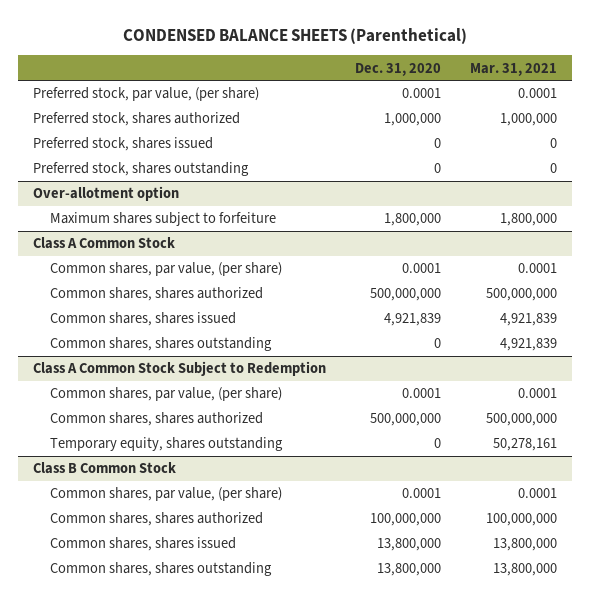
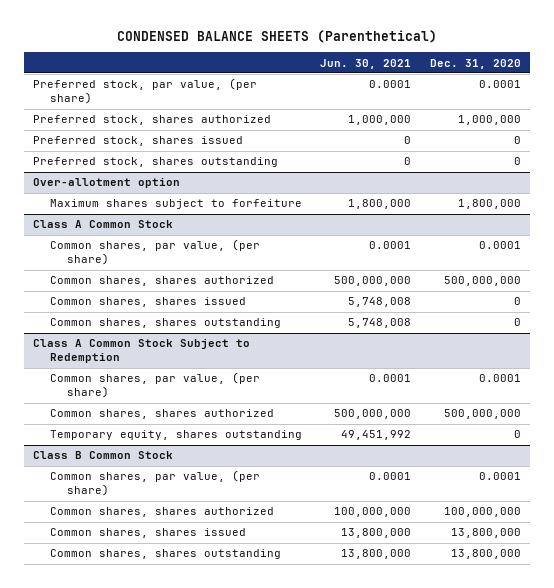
[470,62,558,76] Mar. 31, 2021 -> none
none -> [320,58,412,69] Jun. 30, 2021
[384,313,442,327] 4,921,839 -> [513,297,521,306] 0

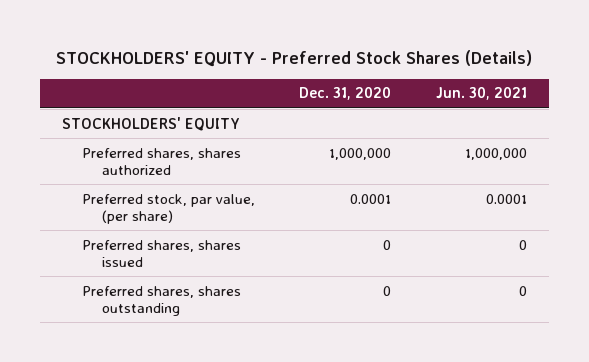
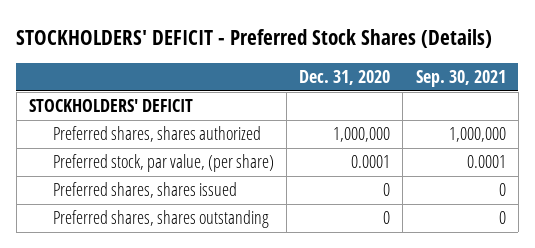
[56,49,533,67] STOCKHOLDERS' EQUITY - Preferred Stock Shares (Details) -> [16,28,493,48] STOCKHOLDERS' DEFICIT - Preferred Stock Shares (Details)
[435,87,527,101] Jun. 30, 2021 -> none
none -> [415,70,506,88] Sep. 30, 2021
[62,116,241,131] STOCKHOLDERS' EQUITY -> [29,99,194,113] STOCKHOLDERS' DEFICIT

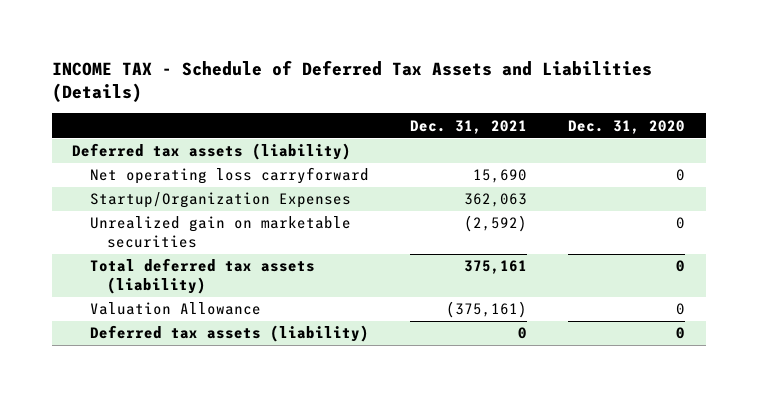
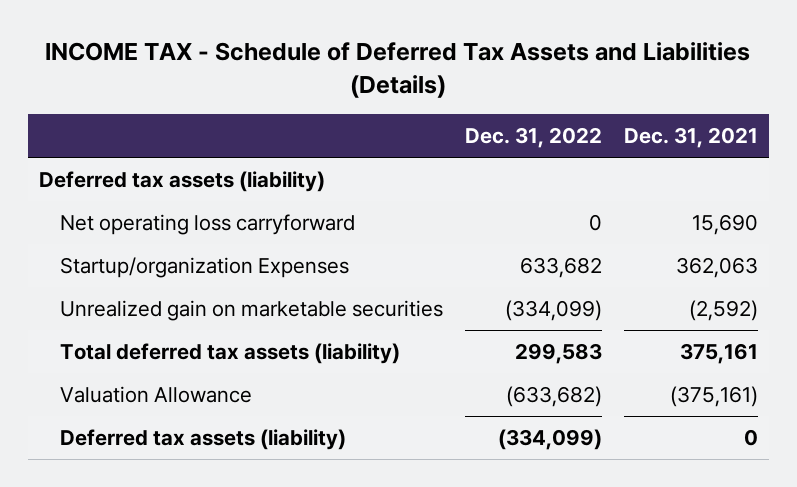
[568,119,686,134] Dec. 31, 2020 -> none
none -> [464,126,602,148] Dec. 31, 2022
[89,192,351,209] Startup/Organization Expenses -> [59,257,349,279] Startup/organization Expenses

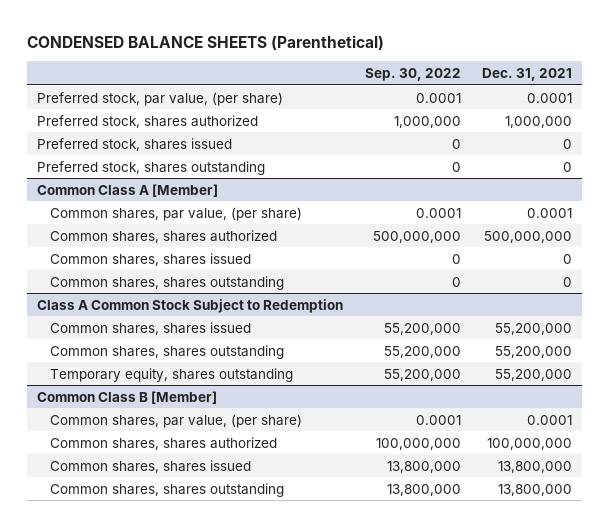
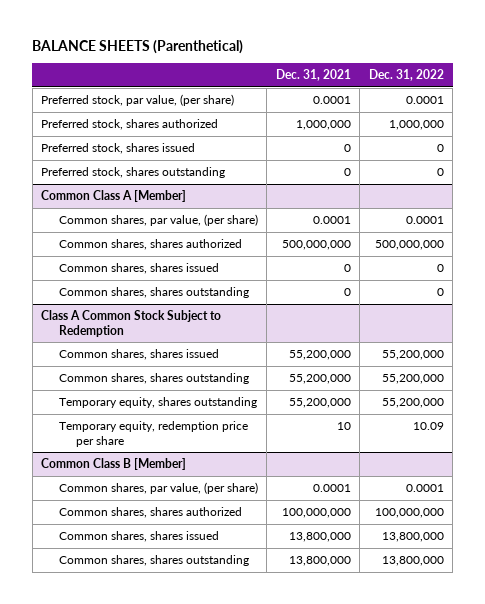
[26,34,384,51] CONDENSED BALANCE SHEETS (Parenthetical) -> [32,39,244,54] BALANCE SHEETS (Parenthetical)
[364,67,461,81] Sep. 30, 2022 -> none
none -> [368,69,444,82] Dec. 31, 2022
none -> [58,421,248,447] Temporary equity, redemption price per share

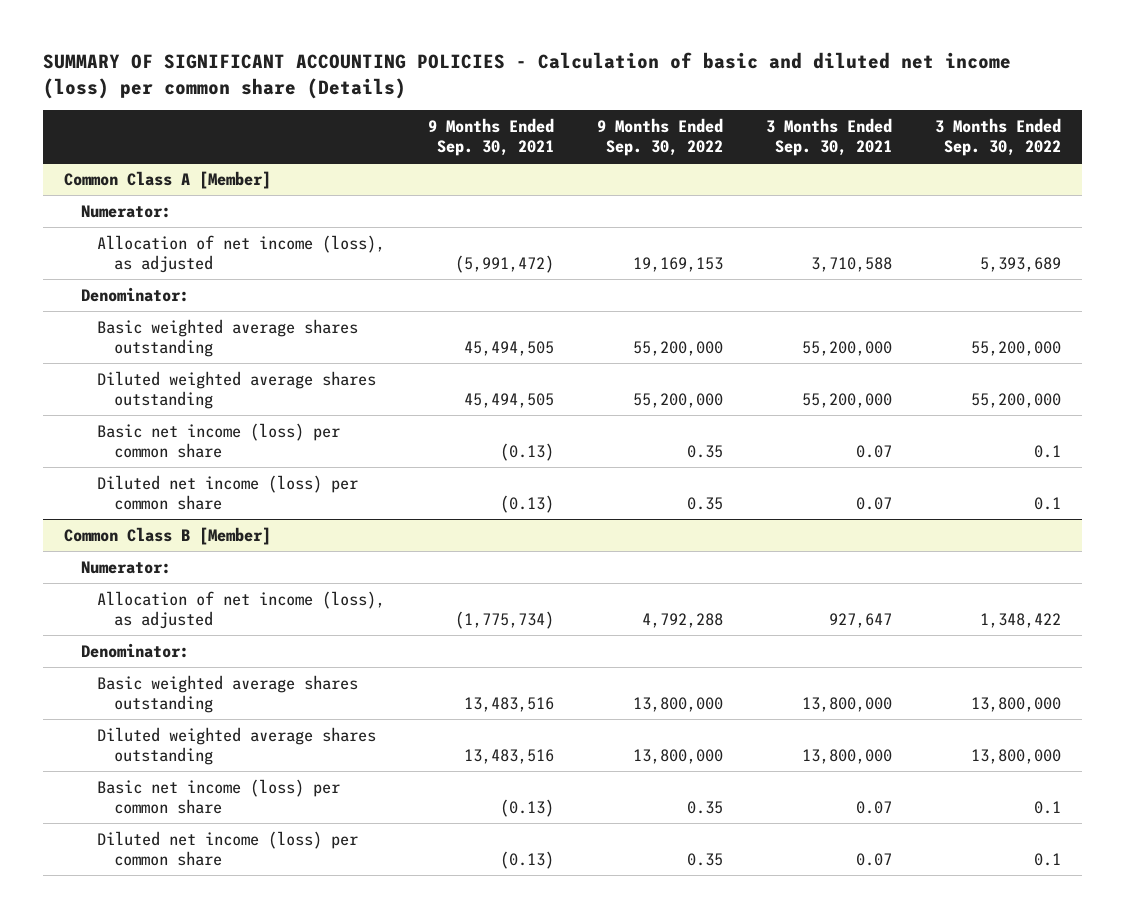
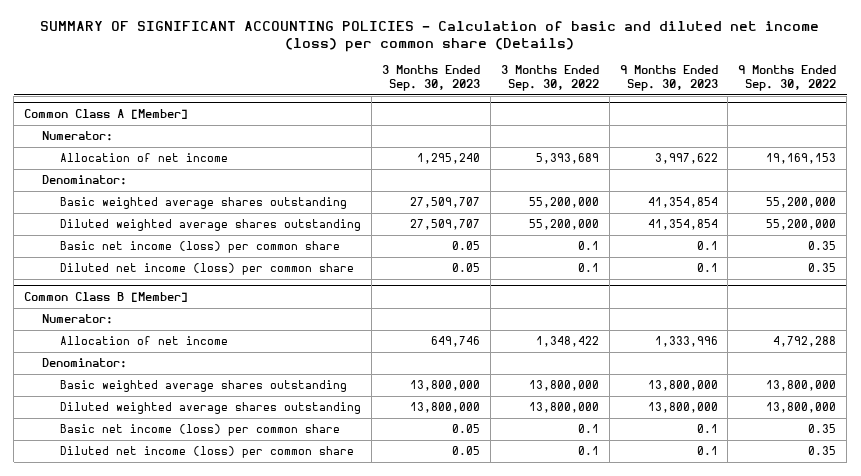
[428,118,555,156] 9 Months Ended Sep. 30, 2021 -> none
[766,118,893,156] 3 Months Ended Sep. 30, 2021 -> none
none -> [381,65,480,91] 3 Months Ended Sep. 30, 2023
none -> [619,65,718,91] 9 Months Ended Sep. 30, 2023
[97,234,386,273] Allocation of net income (loss), as adjusted -> [59,153,228,163] Allocation of net income
[97,590,386,629] Allocation of net income (loss), as adjusted -> [59,336,228,346] Allocation of net income

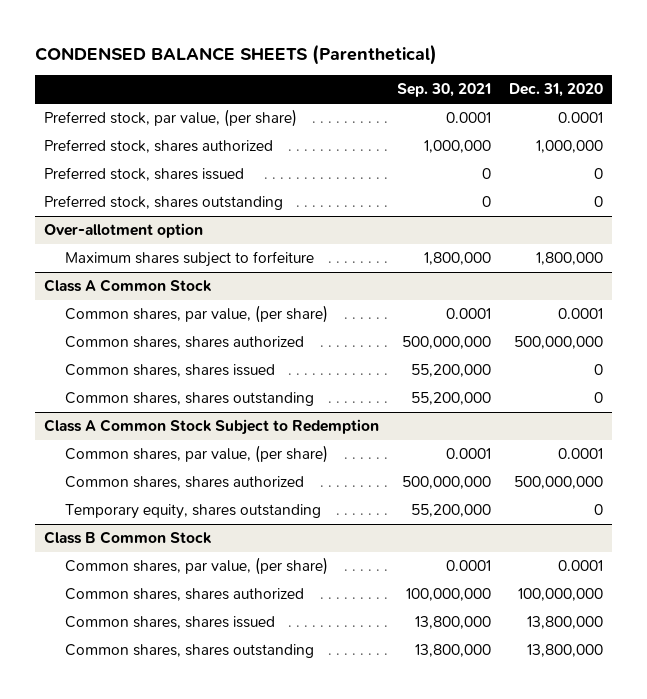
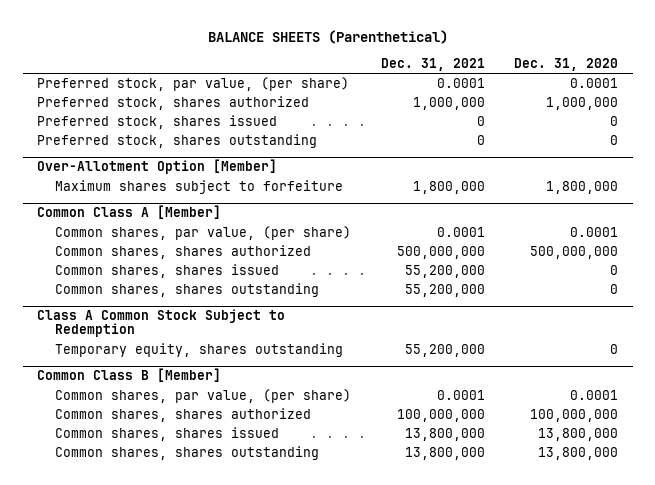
[35,43,438,65] CONDENSED BALANCE SHEETS (Parenthetical) -> [207,29,448,44] BALANCE SHEETS (Parenthetical)
[397,83,492,98] Sep. 30, 2021 -> none
none -> [380,58,485,72] Dec. 31, 2021
[44,223,204,239] Over-allotment option -> [37,159,278,175] Over-Allotment Option [Member]
[44,279,213,293] Class A Common Stock -> [37,205,222,220] Common Class A [Member]
[64,445,328,464] Common shares, par value, (per share) -> none
[64,476,304,490] Common shares, shares authorized -> none
[44,531,213,545] Class B Common Stock -> [37,368,222,383] Common Class B [Member]

